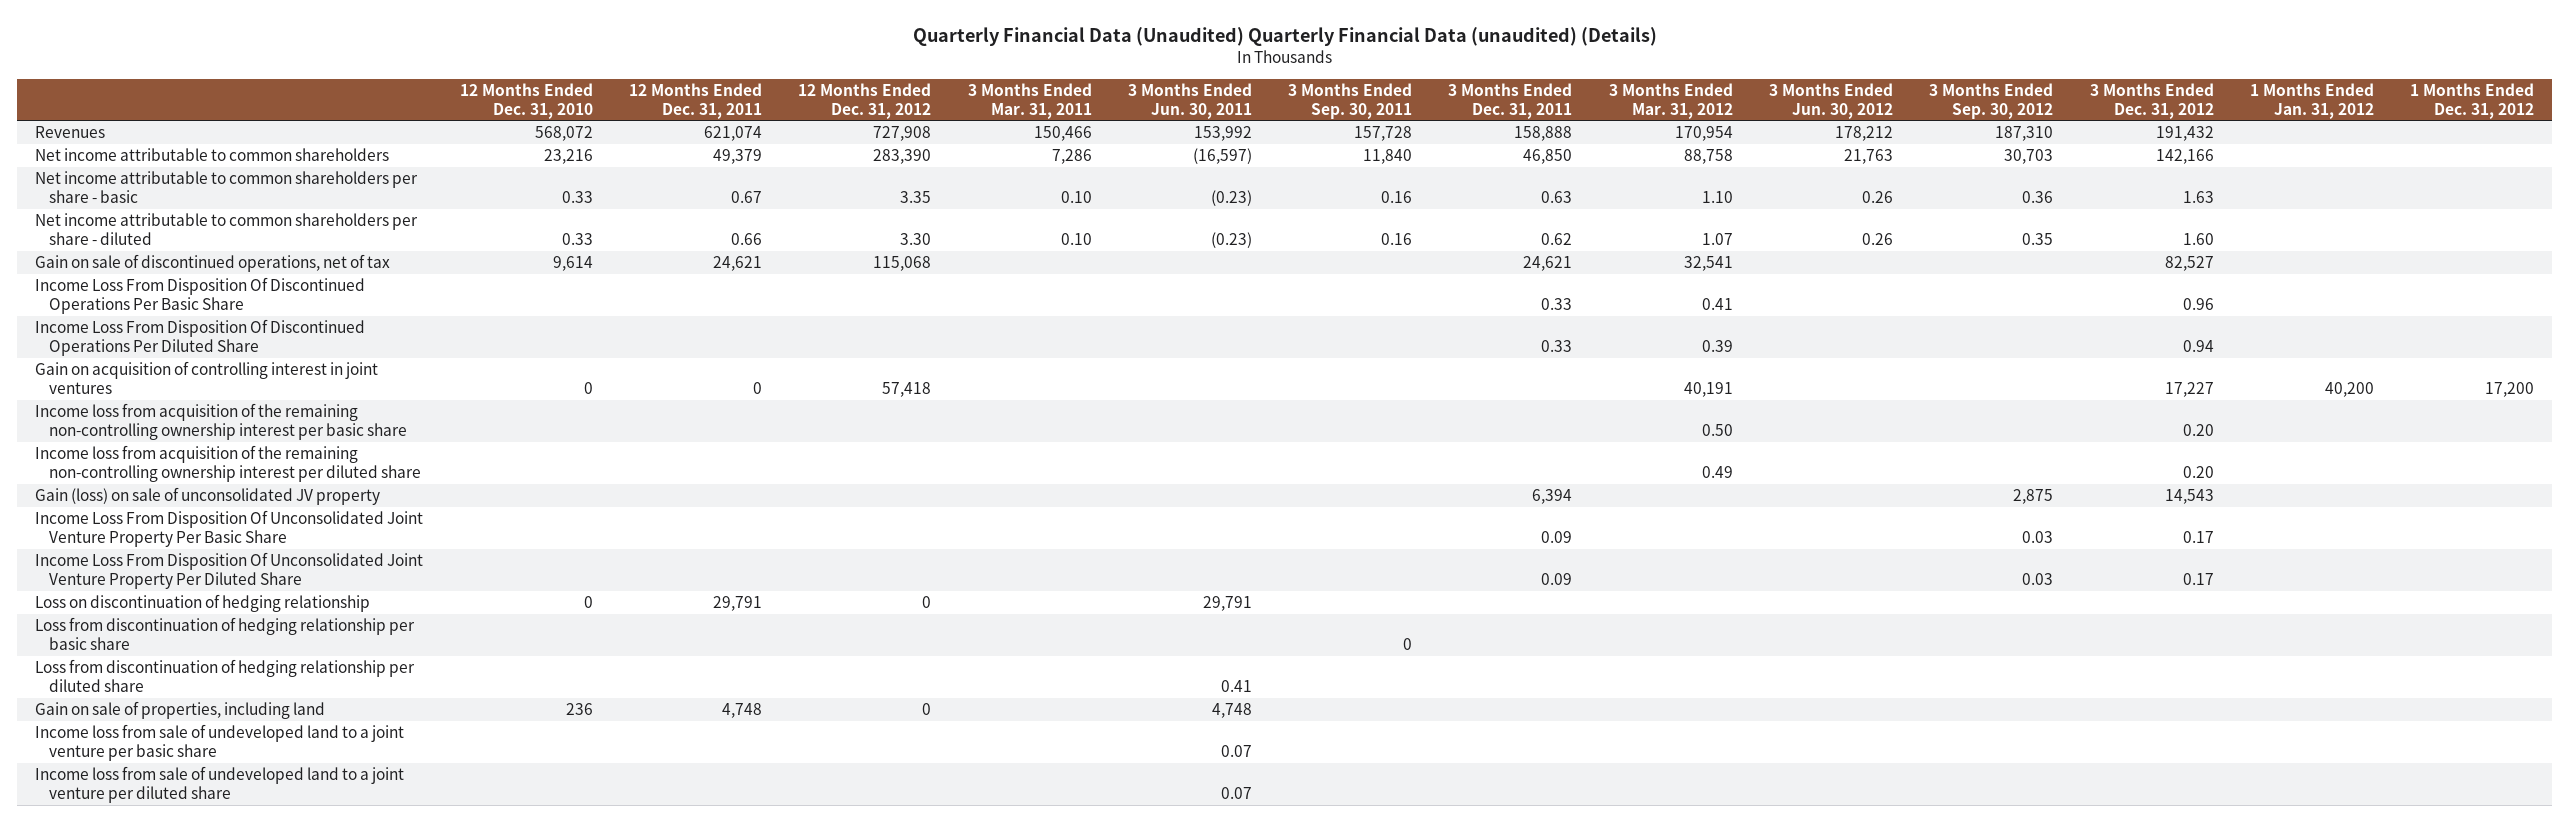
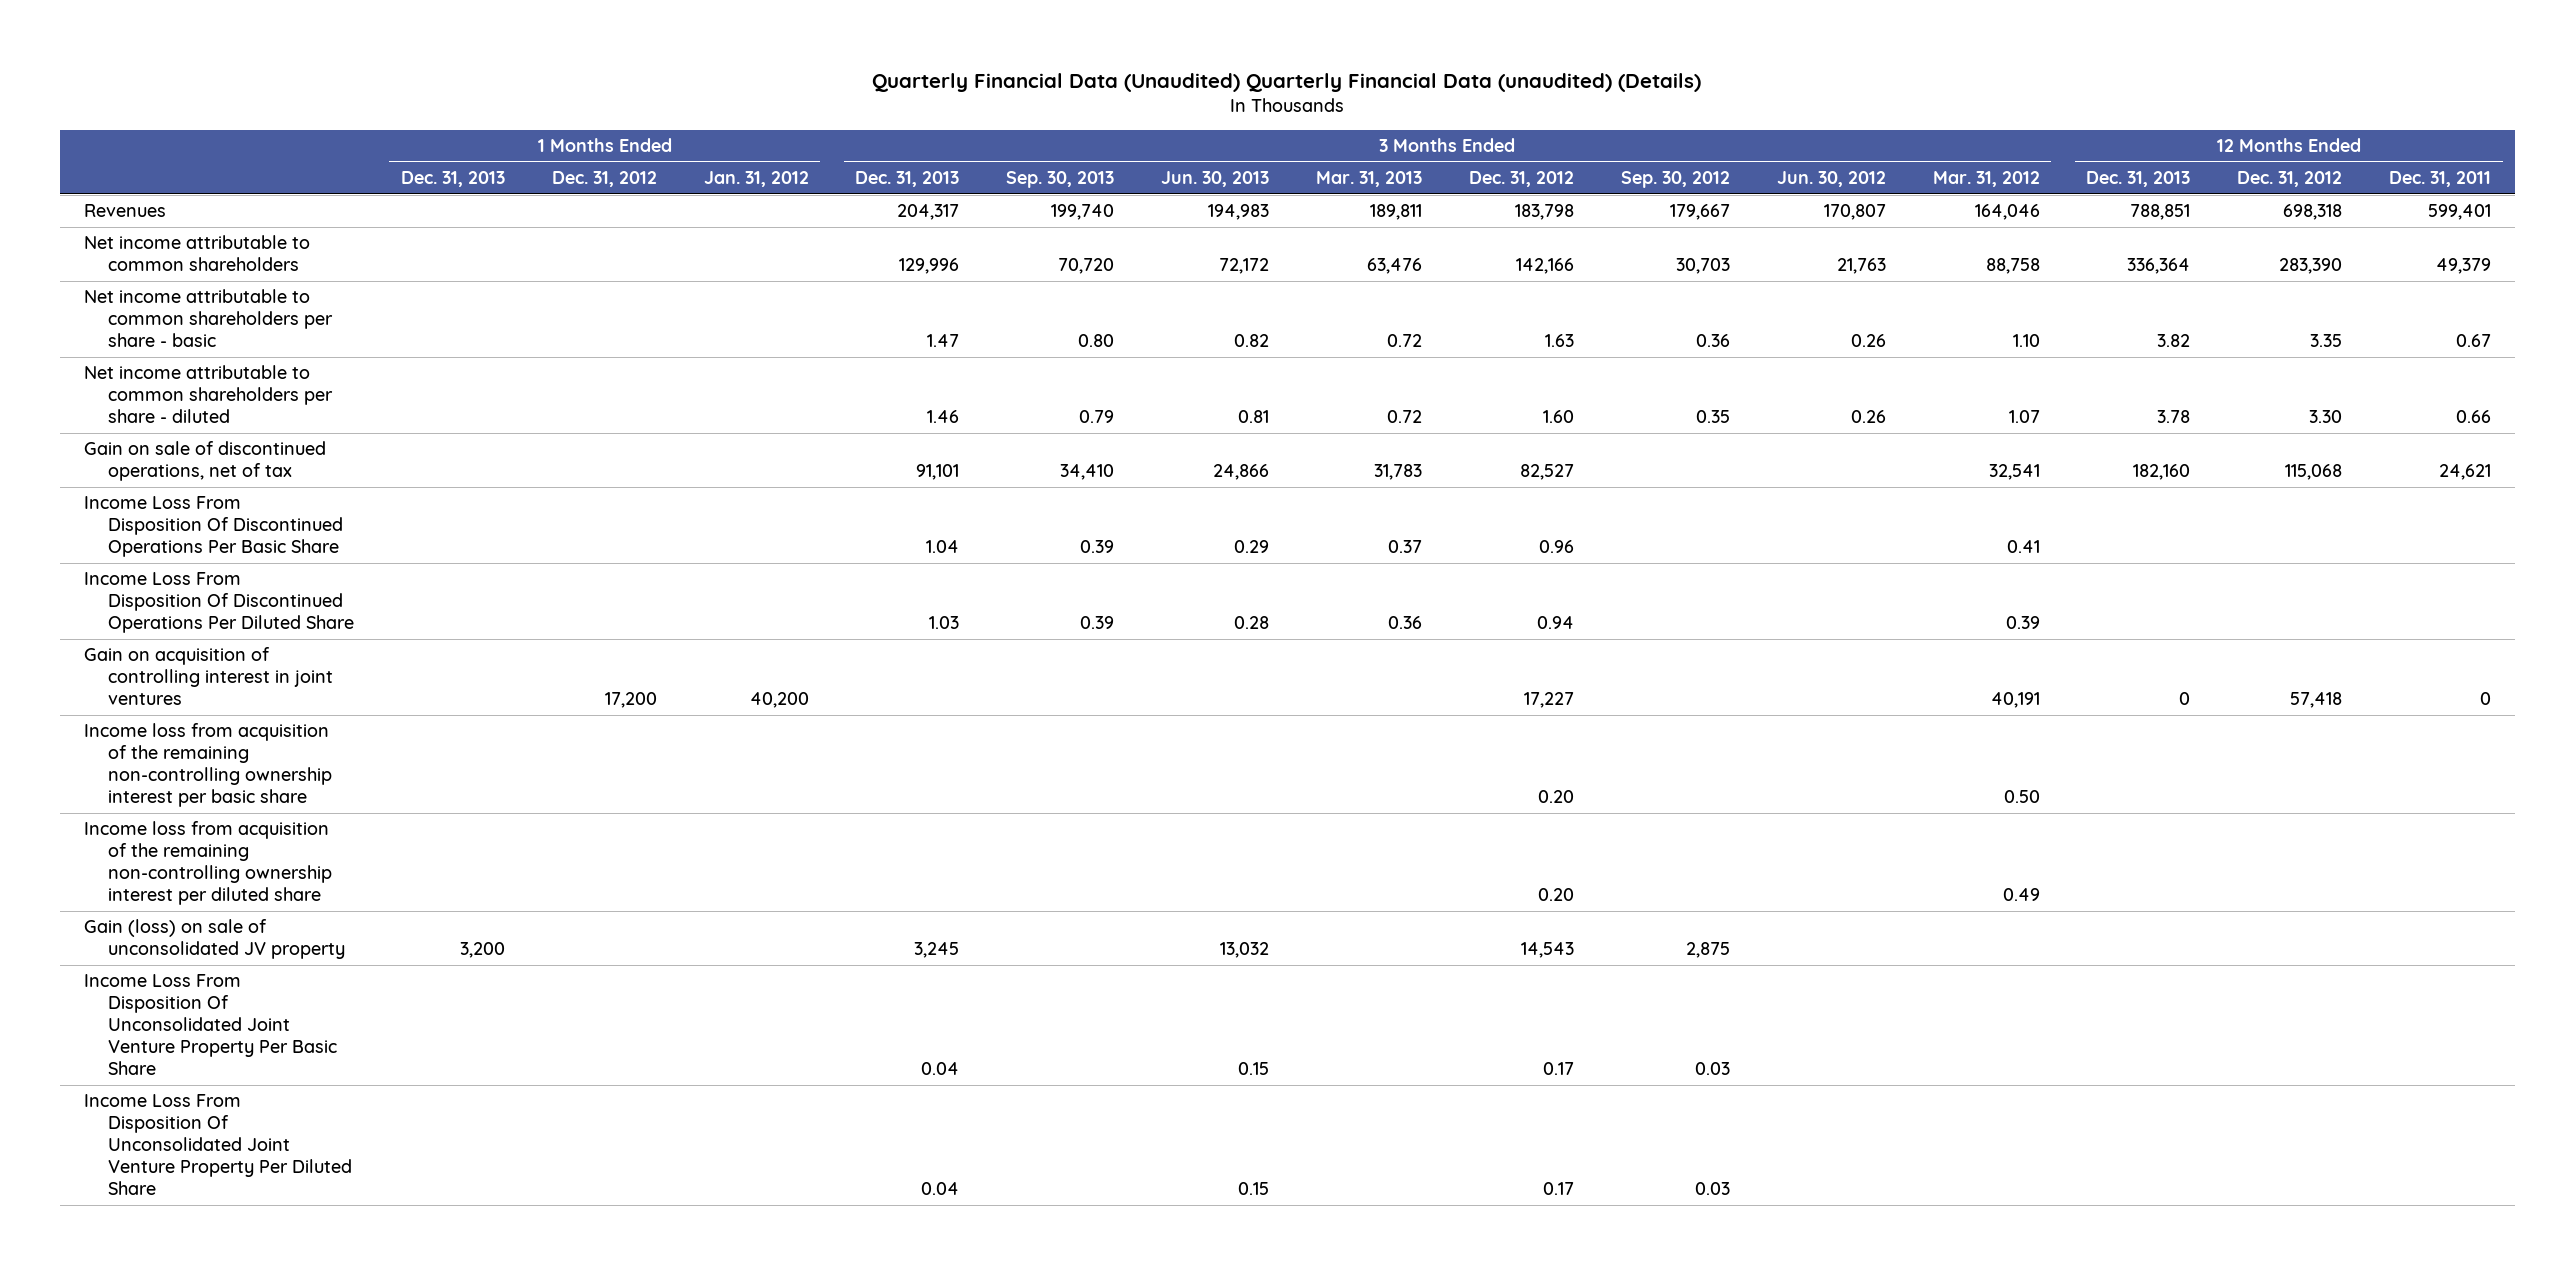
[459,82,593,119] 12 Months Ended Dec. 31, 2010 -> none
[967,82,1092,119] 3 Months Ended Mar. 31, 2011 -> none
[1127,82,1252,119] 3 Months Ended Jun. 30, 2011 -> none
[1288,82,1413,119] 3 Months Ended Sep. 30, 2011 -> none
[1448,82,1573,119] 3 Months Ended Dec. 31, 2011 -> none
none -> [400,171,505,188] Dec. 31, 2013
none -> [855,171,960,188] Dec. 31, 2013
none -> [1006,171,1115,189] Sep. 30, 2013
none -> [1161,171,1270,188] Jun. 30, 2013
none -> [1316,171,1423,188] Mar. 31, 2013
none -> [2086,171,2191,188] Dec. 31, 2013
[704,126,763,142] 621,074 -> [2428,204,2492,221] 599,401
[873,126,932,142] 727,908 -> [2283,204,2343,221] 698,318
[1674,126,1733,142] 170,954 -> [1974,204,2040,221] 164,046
[1835,126,1894,142] 178,212 -> [1823,204,1886,221] 170,807
[1995,126,2054,142] 187,310 -> [1669,204,1730,221] 179,667
[2155,126,2214,142] 191,432 -> [1514,204,1574,221] 183,798
[35,594,371,613] Loss on discontinuation of hedging relationship -> none
[35,617,416,650] Loss from discontinuation of hedging relationship per basic share -> none
[35,659,416,692] Loss from discontinuation of hedging relationship per diluted share -> none
[35,701,326,720] Gain on sale of properties, including land -> none
[35,724,405,761] Income loss from sale of undeveloped land to a joint venture per basic share -> none
[35,766,405,803] Income loss from sale of undeveloped land to a joint venture per diluted share -> none

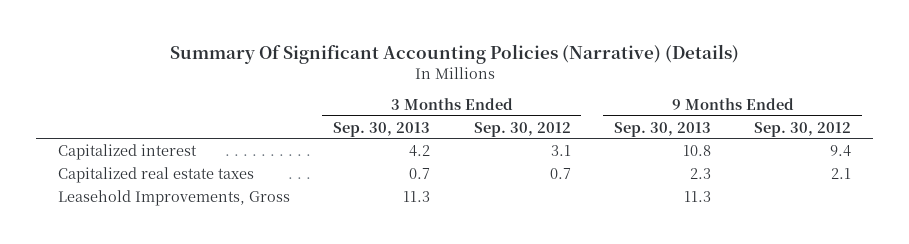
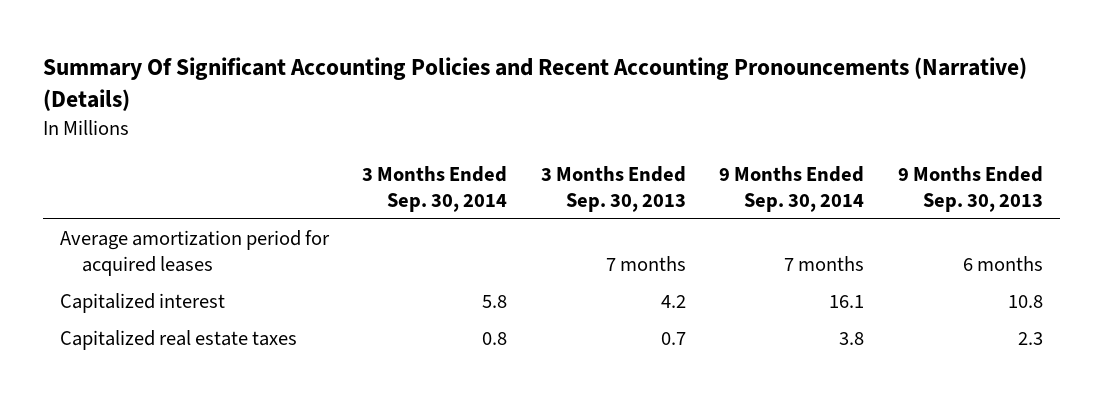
[169,43,739,64] Summary Of Significant Accounting Policies (Narrative) (Details) -> [43,57,1028,112] Summary Of Significant Accounting Policies and Recent Accounting Pronouncements (Narrative) (Details)
[473,121,571,137] Sep. 30, 2012 -> none
[754,121,852,137] Sep. 30, 2012 -> none
none -> [362,166,508,212] 3 Months Ended Sep. 30, 2014
none -> [719,166,865,212] 9 Months Ended Sep. 30, 2014
none -> [59,230,330,277] Average amortization period for acquired leases
[57,189,290,206] Leasehold Improvements, Gross -> none

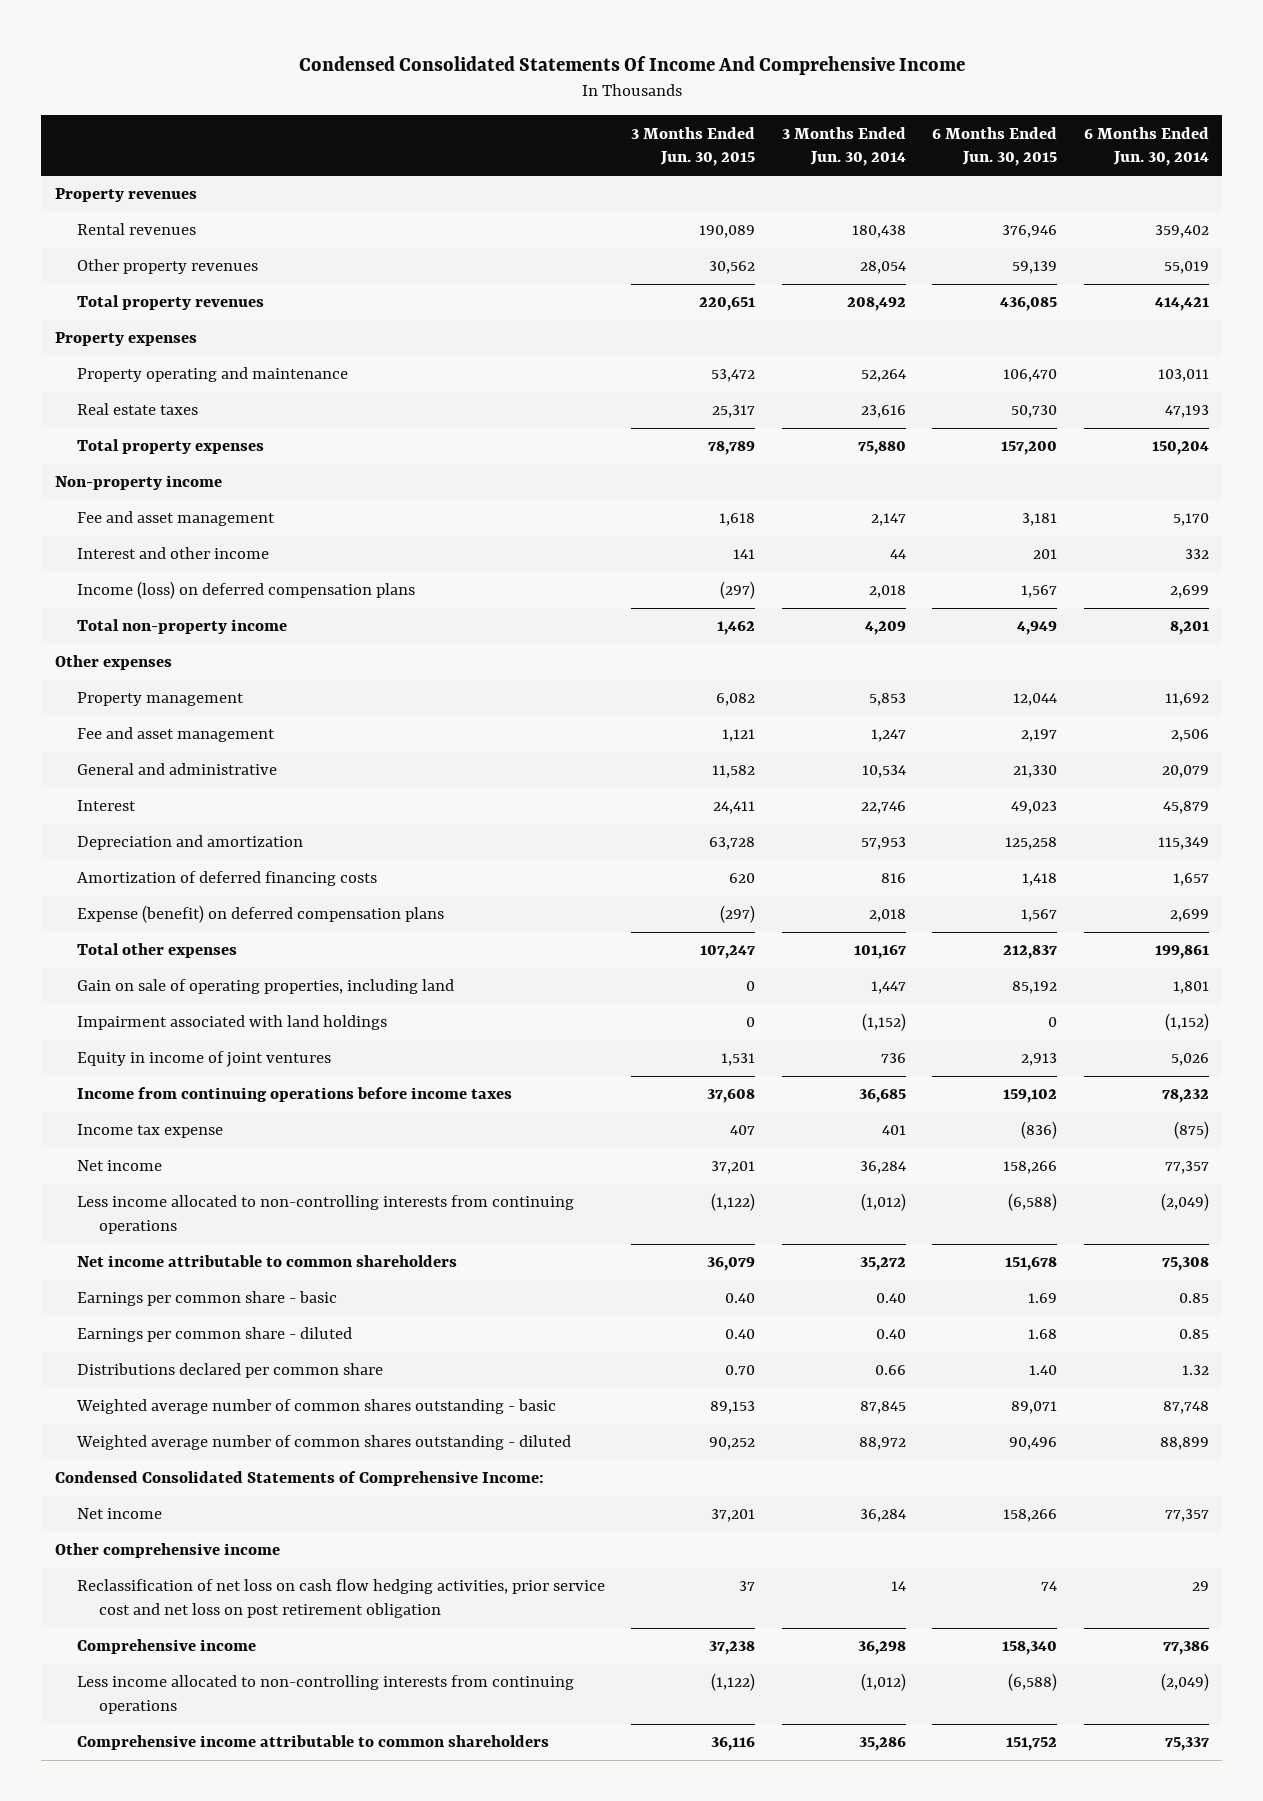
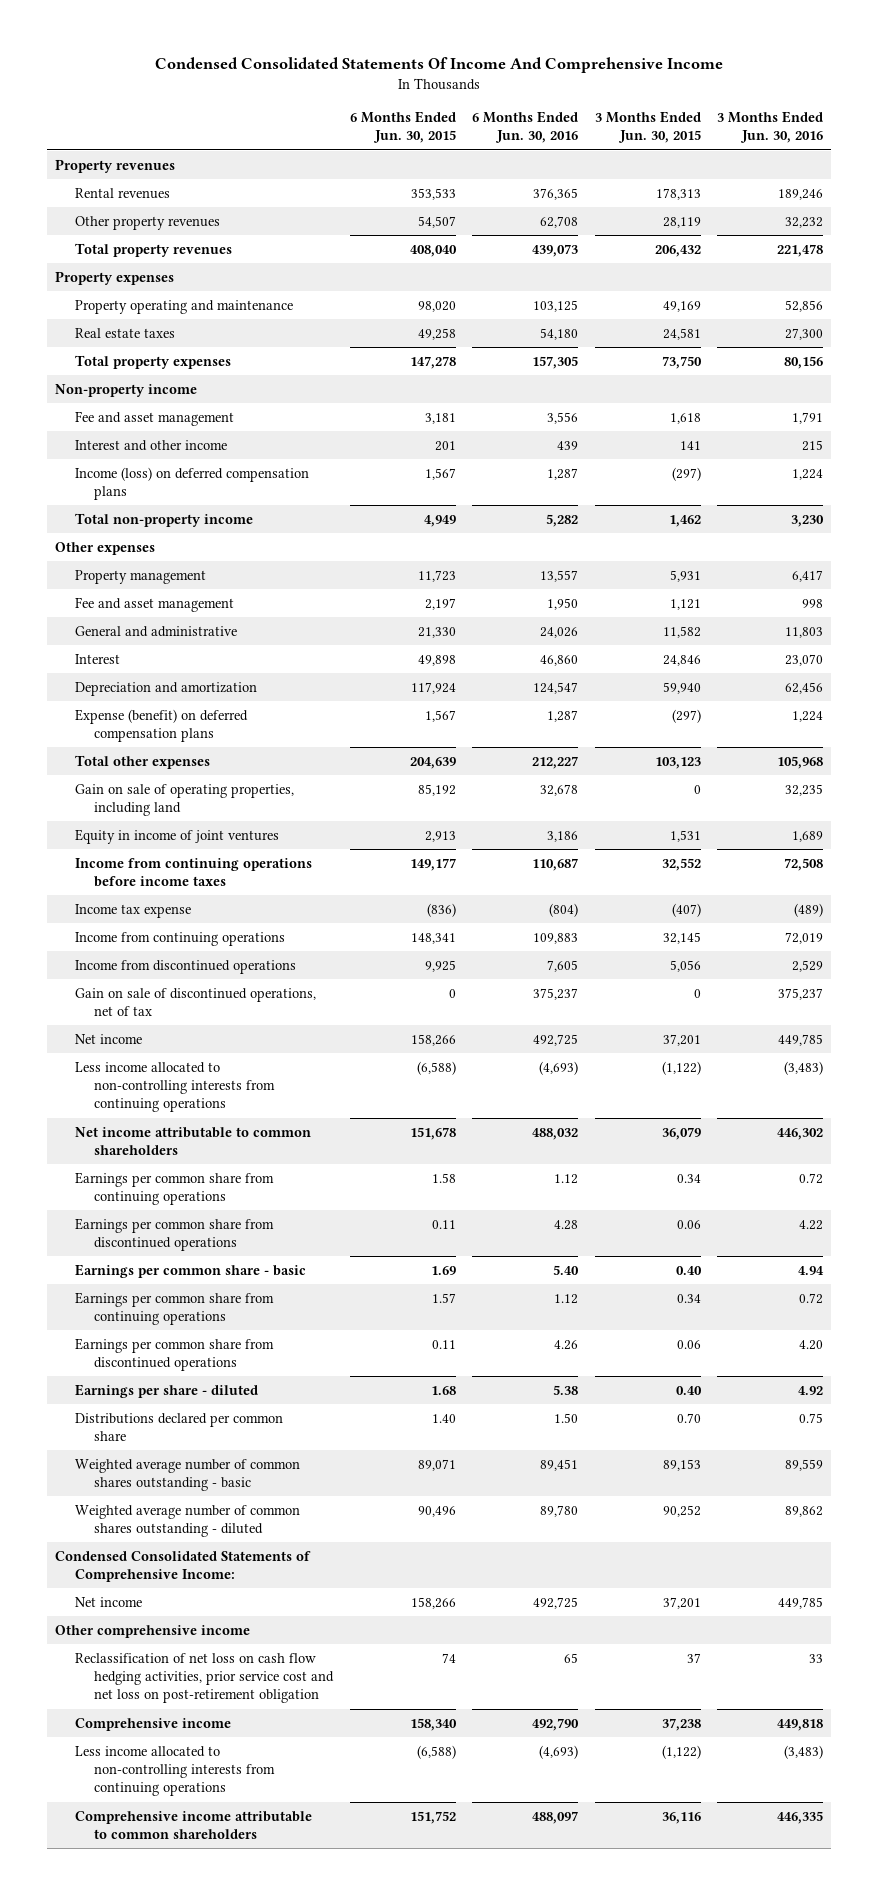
[781,126,906,167] 3 Months Ended Jun. 30, 2014 -> none
[1083,126,1209,167] 6 Months Ended Jun. 30, 2014 -> none
none -> [472,110,579,144] 6 Months Ended Jun. 30, 2016
none -> [717,110,824,144] 3 Months Ended Jun. 30, 2016
[699,225,756,239] 190,089 -> [655,187,701,200] 178,313
[1002,225,1058,239] 376,946 -> [410,187,456,200] 353,533
[709,261,756,275] 30,562 -> [662,216,701,228] 28,119
[1012,261,1058,275] 59,139 -> [417,215,456,228] 54,507
[699,297,756,312] 220,651 -> [654,244,701,257] 206,432
[1000,297,1058,312] 436,085 -> [409,244,457,257] 408,040
[711,369,756,383] 53,472 -> [662,300,701,312] 49,169
[1003,369,1058,383] 106,470 -> [417,300,456,312] 98,020
[712,405,756,419] 25,317 -> [662,327,701,340] 24,581
[1011,405,1058,419] 50,730 -> [417,327,456,340] 49,258
[708,441,756,456] 78,789 -> [661,355,702,369] 73,750
[1001,441,1058,456] 157,200 -> [409,355,456,369] 147,278
[716,693,756,707] 6,082 -> [669,569,701,582] 5,931
[1013,693,1058,707] 12,044 -> [417,569,456,582] 11,723
[76,871,377,887] Amortization of deferred financing costs -> none
[713,801,756,815] 24,411 -> [662,654,701,666] 24,846
[1011,801,1058,815] 49,023 -> [417,654,456,666] 49,898
[709,837,756,851] 63,728 -> [662,681,701,694] 59,940
[1005,837,1058,851] 125,258 -> [410,681,456,694] 117,924
[700,945,756,960] 107,247 -> [654,756,701,769] 103,123
[1003,945,1058,960] 212,837 -> [409,756,456,769] 204,639
[76,1015,387,1031] Impairment associated with land holdings -> none
[707,1089,756,1104] 37,608 -> [661,857,701,871] 32,552
[1003,1089,1058,1104] 159,102 -> [409,857,456,871] 149,177
[730,1125,756,1136] 407 -> [671,902,701,917] (407)
none -> [74,931,285,946] Income from continuing operations
none -> [74,959,296,974] Income from discontinued operations
none -> [74,987,316,1016] Gain on sale of discontinued operations, net of tax
none -> [74,1171,274,1205] Earnings per common share from continuing operations
none -> [74,1217,274,1251] Earnings per common share from discontinued operations
none -> [74,1291,274,1325] Earnings per common share from continuing operations
none -> [74,1337,274,1371] Earnings per common share from discontinued operations
[76,1327,352,1343] Earnings per common share - diluted -> [74,1383,258,1398] Earnings per share - diluted
[76,1579,605,1619] Reclassification of net loss on cash flow hedging activities, prior service cost and net loss on post retirement obligation -> [74,1652,335,1704] Reclassification of net loss on cash flow hedging activities, prior service cost and net loss on post-retirement obligation

